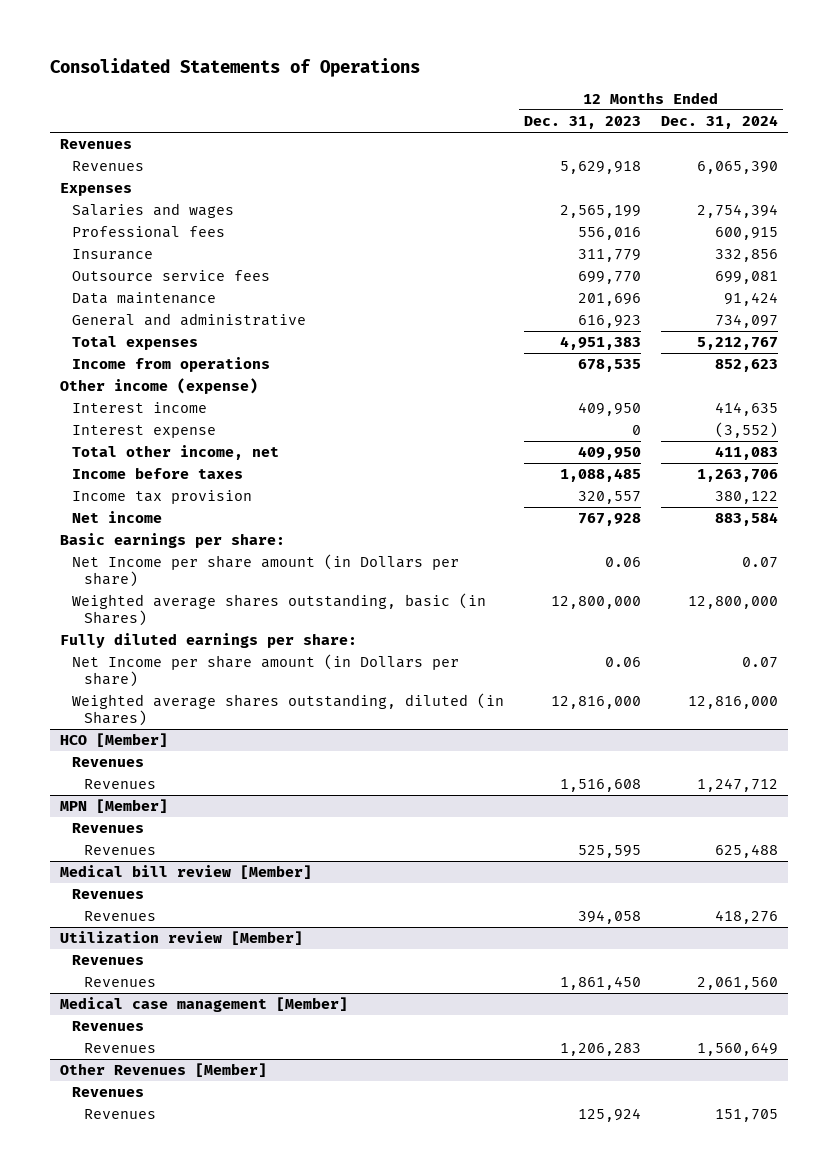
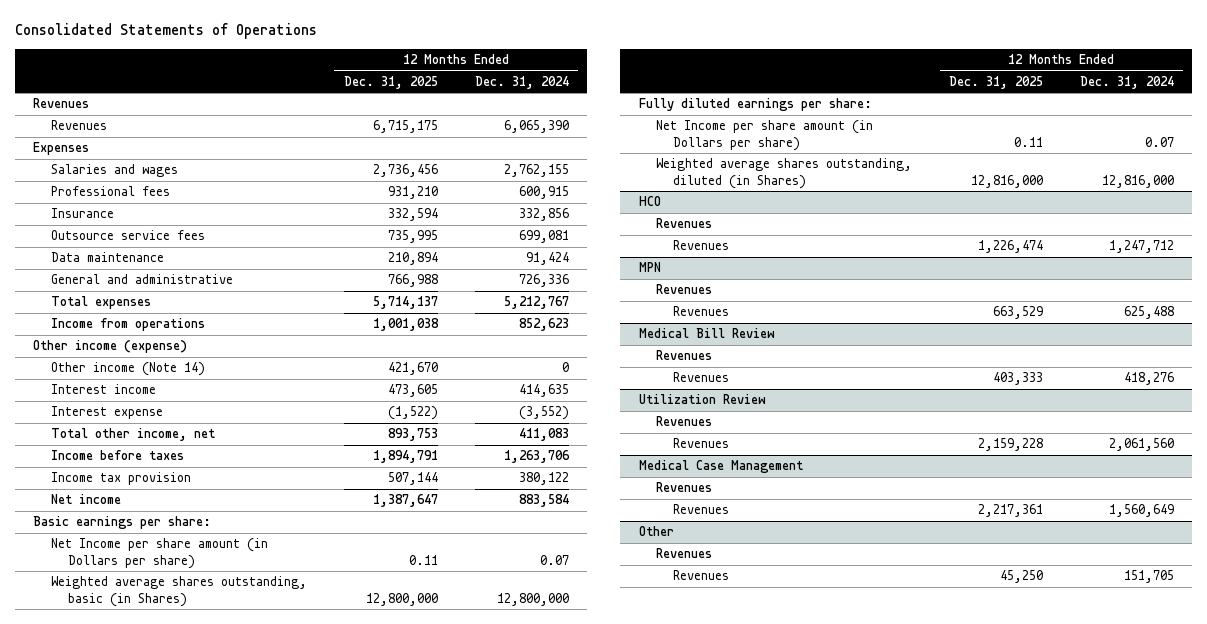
[524,116,642,130] Dec. 31, 2023 -> none
none -> [343,75,438,89] Dec. 31, 2025
[696,204,778,219] 2,754,394 -> [503,164,569,178] 2,762,155
[714,314,778,329] 734,097 -> [518,274,569,288] 726,336
none -> [50,362,205,377] Other income (Note 14)
[60,733,169,748] HCO [Member] -> [638,196,661,207] HCO
[60,799,169,814] MPN [Member] -> [638,262,661,273] MPN
[60,865,313,880] Medical bill review [Member] -> [638,328,775,339] Medical Bill Review
[60,931,304,946] Utilization review [Member] -> [638,394,766,405] Utilization Review
[60,997,349,1013] Medical case management [Member] -> [638,460,803,474] Medical Case Management
[60,1063,268,1078] Other Revenues [Member] -> [638,526,674,537] Other

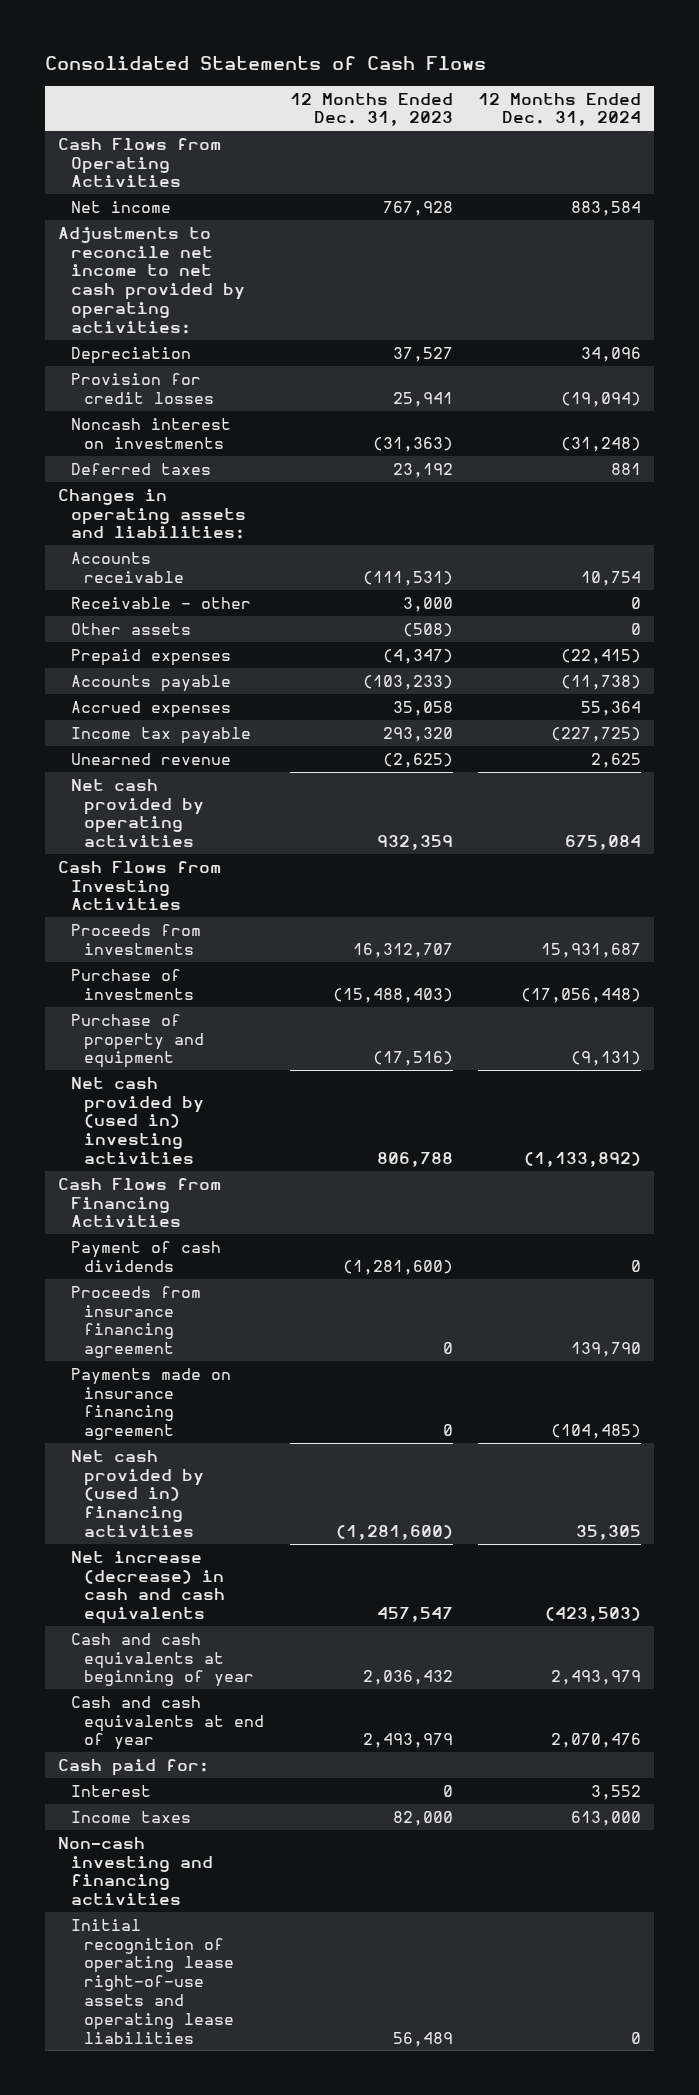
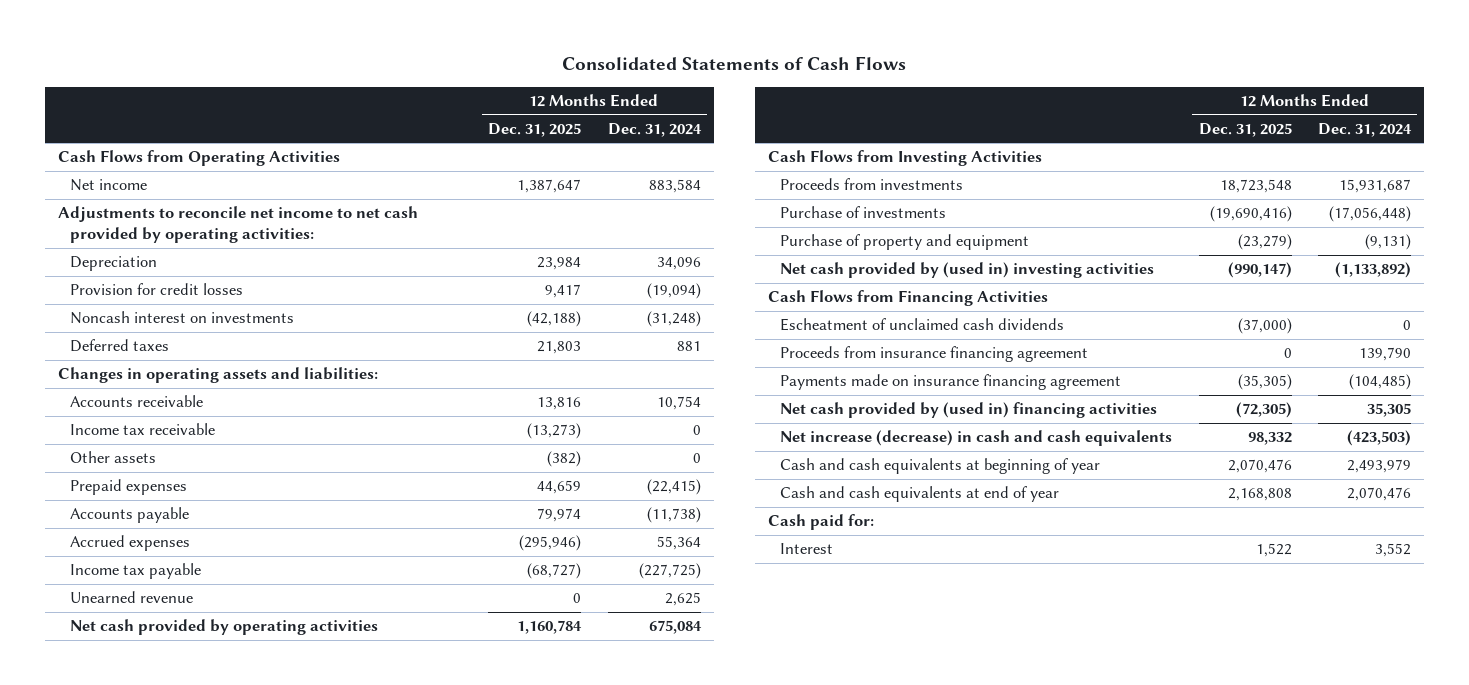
[289,92,453,127] 12 Months Ended Dec. 31, 2023 -> none
none -> [488,122,582,137] Dec. 31, 2025
[70,596,251,609] Receivable - other -> none
none -> [70,423,216,436] Income tax receivable
[70,1240,221,1272] Payment of cash dividends -> [780,318,1065,332] Escheatment of unclaimed cash dividends
[70,1810,191,1823] Income taxes -> none
[58,1836,213,1906] Non-cash investing and financing activities -> none
[70,1918,234,2044] Initial recognition of operating lease right-of-use assets and operating lease liabilities -> none

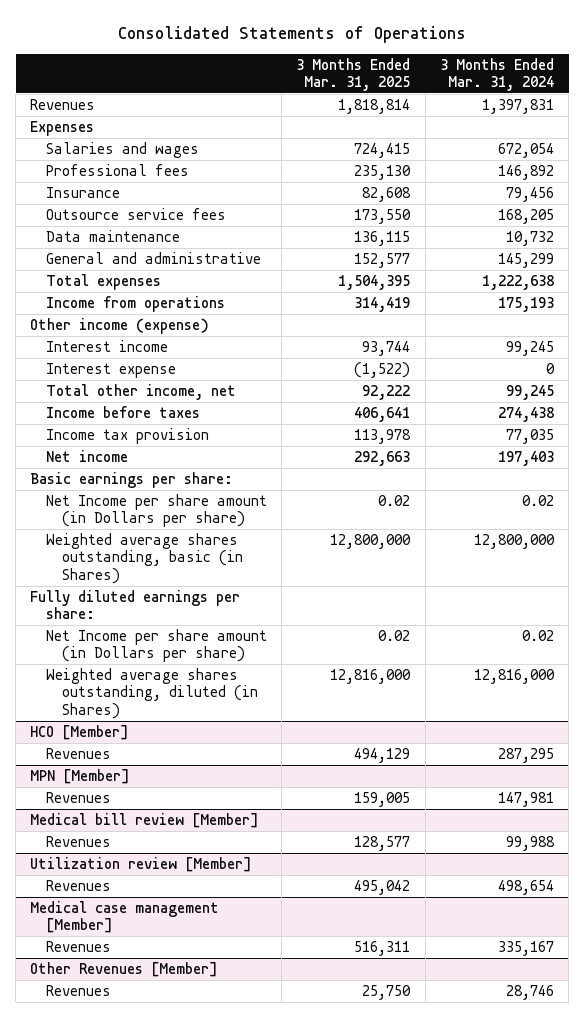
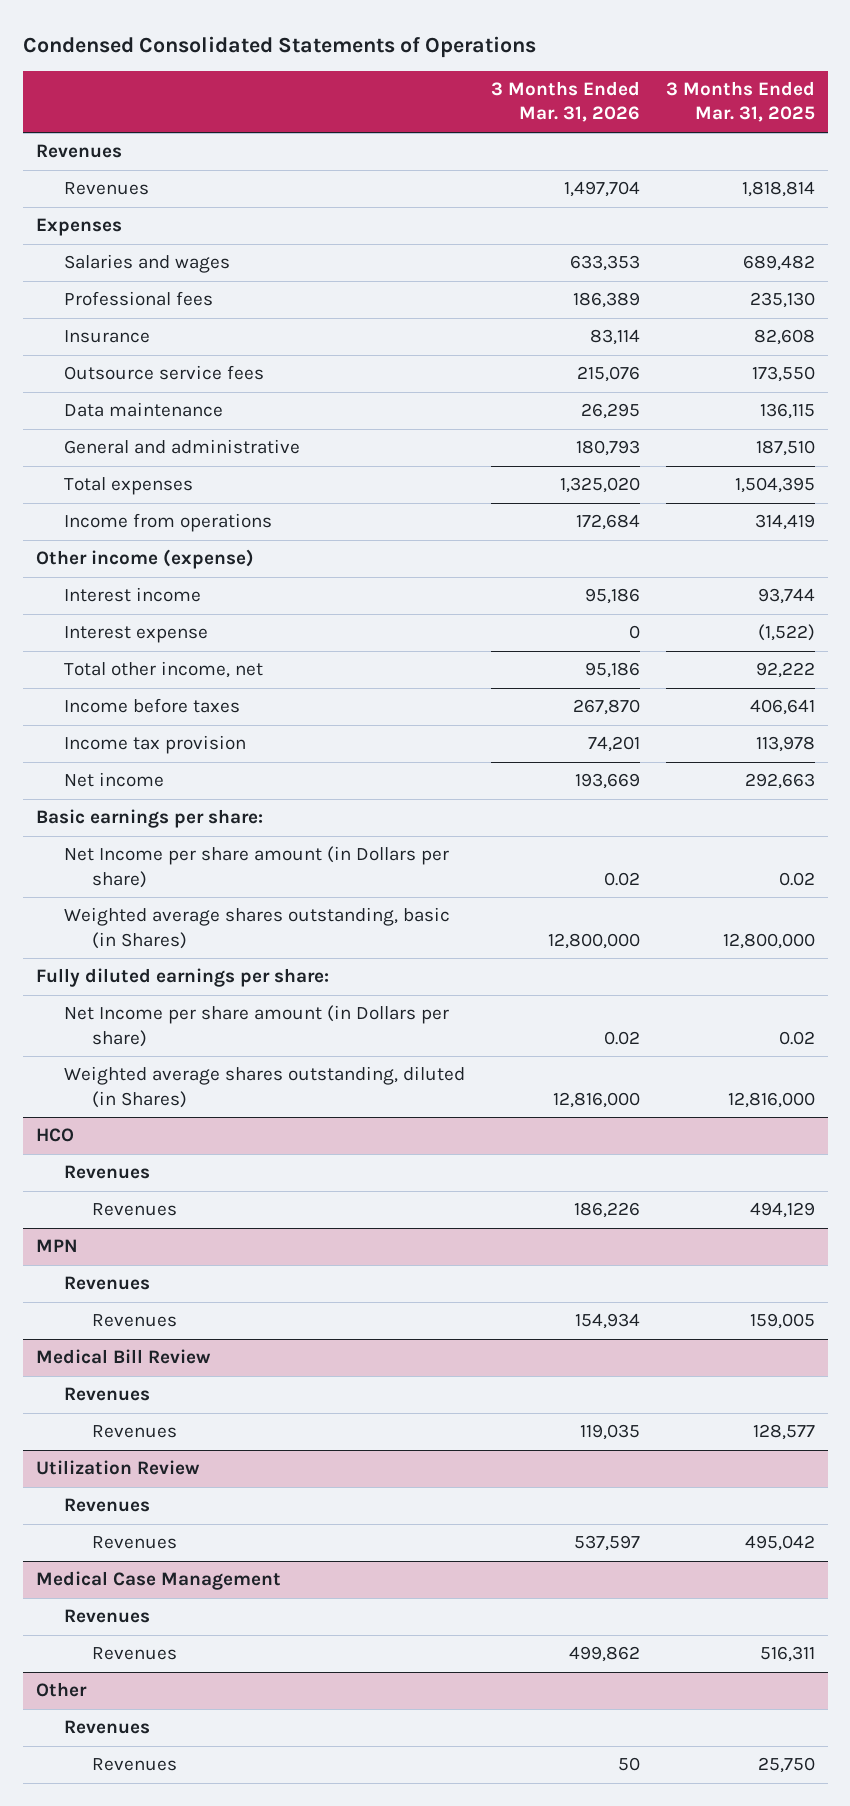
[118,25,467,43] Consolidated Statements of Operations -> [22,35,536,58] Condensed Consolidated Statements of Operations
[439,57,554,92] 3 Months Ended Mar. 31, 2024 -> none
none -> [490,81,640,123] 3 Months Ended Mar. 31, 2026
none -> [35,144,122,159] Revenues
[354,143,411,159] 724,415 -> [742,255,815,272] 689,482
[354,253,411,269] 152,577 -> [755,440,815,457] 187,510
[30,725,130,741] HCO [Member] -> [35,1128,74,1143] HCO
none -> [64,1165,151,1180] Revenues
[30,769,131,785] MPN [Member] -> [35,1239,78,1253] MPN
none -> [64,1276,151,1291] Revenues
[30,813,260,829] Medical bill review [Member] -> [35,1349,211,1365] Medical Bill Review
none -> [64,1387,151,1402] Revenues
[30,857,253,873] Utilization review [Member] -> [35,1460,200,1476] Utilization Review
none -> [64,1498,151,1513] Revenues
[30,901,220,934] Medical case management [Member] -> [35,1571,281,1591] Medical Case Management
none -> [64,1609,151,1624] Revenues
[30,962,219,978] Other Revenues [Member] -> [35,1682,87,1698] Other
none -> [64,1720,151,1735] Revenues

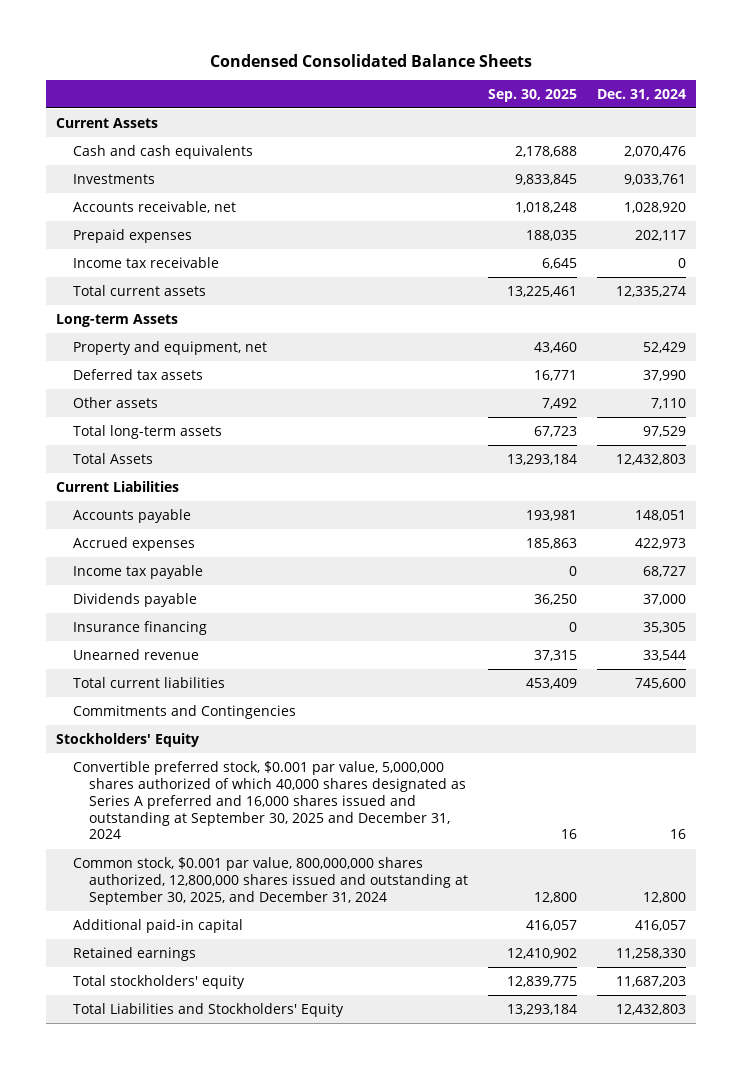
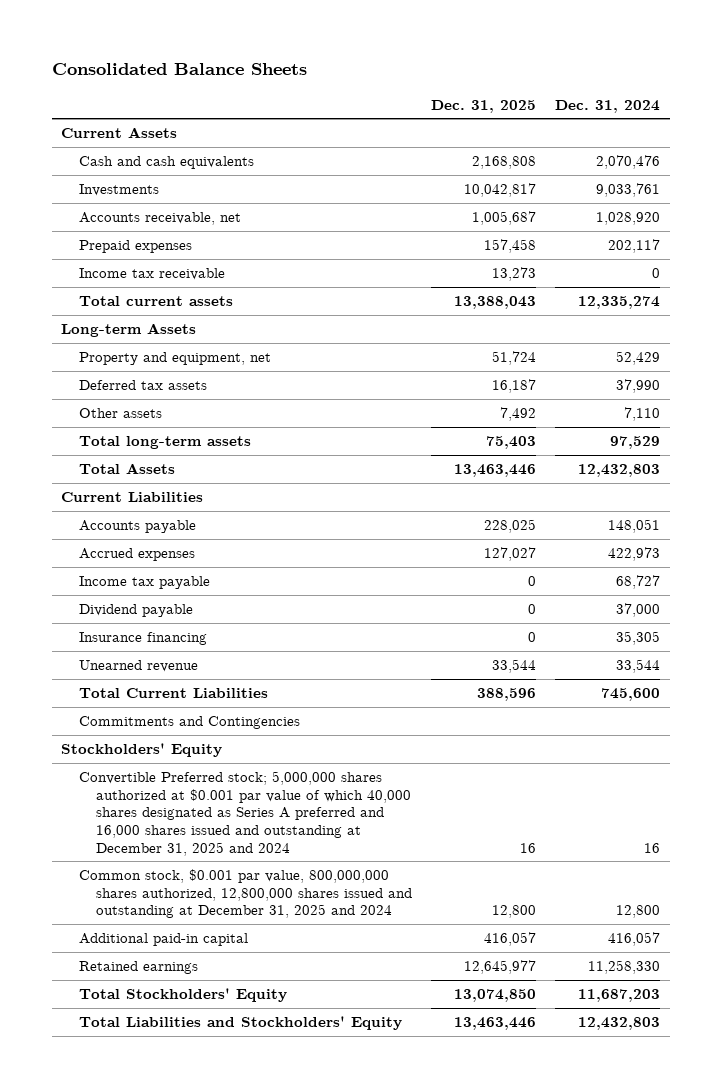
[210,53,533,67] Condensed Consolidated Balance Sheets -> [51,63,307,76] Consolidated Balance Sheets
[488,88,578,102] Sep. 30, 2025 -> none
none -> [431,99,537,113] Dec. 31, 2025
[72,592,197,607] Dividends payable -> [78,604,193,618] Dividend payable
[72,676,225,688] Total current liabilities -> [78,688,268,699] Total Current Liabilities
[72,760,467,840] Convertible preferred stock, $0.001 par value, 5,000,000 shares authorized of which 40,000 shares designated as Series A preferred and 16,000 shares issued and outstanding at September 30, 2025 and December 31, 2024 -> [78,771,411,856] Convertible Preferred stock; 5,000,000 shares authorized at $0.001 par value of which 40,000 shares designated as Series A preferred and 16,000 shares issued and outstanding at December 31, 2025 and 2024
[72,856,469,905] Common stock, $0.001 par value, 800,000,000 shares authorized, 12,800,000 shares issued and outstanding at September 30, 2025, and December 31, 2024 -> [78,869,412,919] Common stock, $0.001 par value, 800,000,000 shares authorized, 12,800,000 shares issued and outstanding at December 31, 2025 and 2024
[72,974,245,989] Total stockholders' equity -> [78,988,287,1003] Total Stockholders' Equity

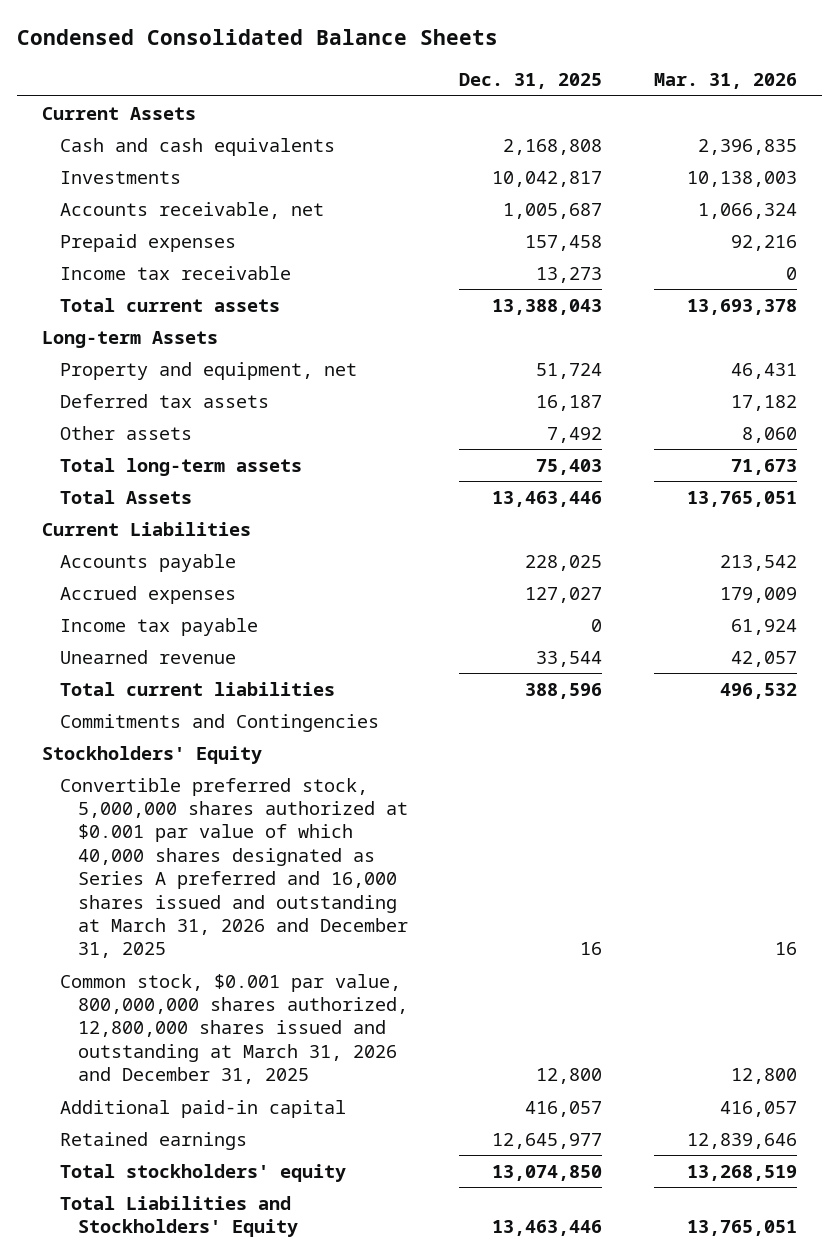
[51,63,307,76] Consolidated Balance Sheets -> [16,29,498,46] Condensed Consolidated Balance Sheets
[555,99,661,113] Dec. 31, 2024 -> none
none -> [653,73,797,90] Mar. 31, 2026
[78,604,193,618] Dividend payable -> none
[78,632,207,646] Insurance financing -> none
[78,688,268,699] Total Current Liabilities -> [60,681,336,696] Total current liabilities
[78,771,411,856] Convertible Preferred stock; 5,000,000 shares authorized at $0.001 par value of which 40,000 shares designated as Series A preferred and 16,000 shares issued and outstanding at December 31, 2025 and 2024 -> [60,777,408,959] Convertible preferred stock, 5,000,000 shares authorized at $0.001 par value of which 40,000 shares designated as Series A preferred and 16,000 shares issued and outstanding at March 31, 2026 and December 31, 2025
[78,869,412,919] Common stock, $0.001 par value, 800,000,000 shares authorized, 12,800,000 shares issued and outstanding at December 31, 2025 and 2024 -> [60,973,408,1085] Common stock, $0.001 par value, 800,000,000 shares authorized, 12,800,000 shares issued and outstanding at March 31, 2026 and December 31, 2025
[78,988,287,1003] Total Stockholders' Equity -> [60,1163,347,1182] Total stockholders' equity

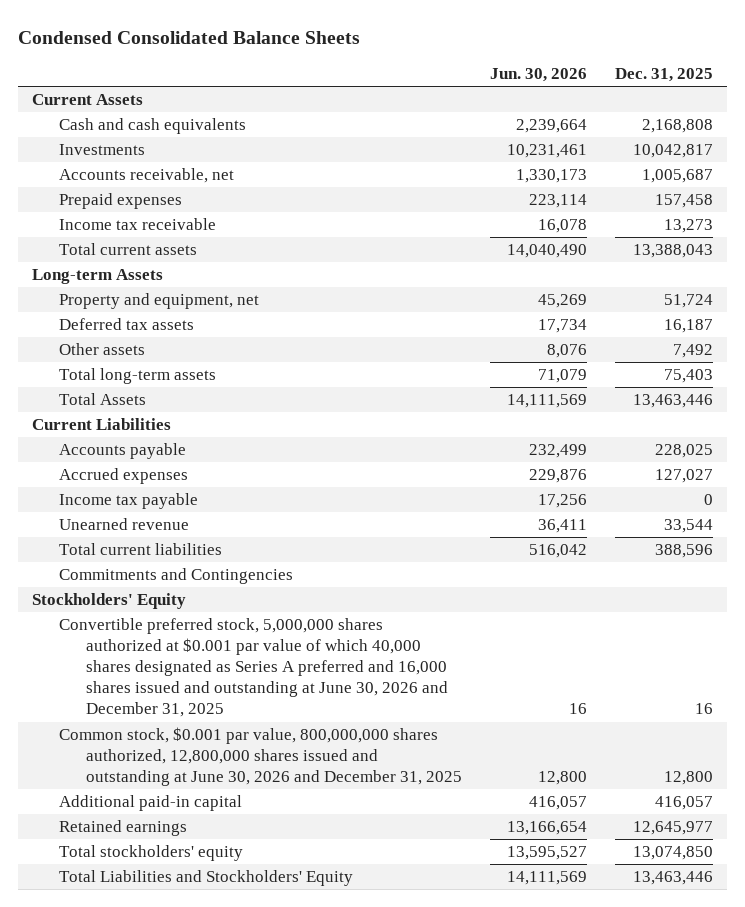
[653,73,797,90] Mar. 31, 2026 -> none
none -> [489,68,587,83] Jun. 30, 2026
[60,777,408,959] Convertible preferred stock, 5,000,000 shares authorized at $0.001 par value of which 40,000 shares designated as Series A preferred and 16,000 shares issued and outstanding at March 31, 2026 and December 31, 2025 -> [58,618,448,718] Convertible preferred stock, 5,000,000 shares authorized at $0.001 par value of which 40,000 shares designated as Series A preferred and 16,000 shares issued and outstanding at June 30, 2026 and December 31, 2025
[60,973,408,1085] Common stock, $0.001 par value, 800,000,000 shares authorized, 12,800,000 shares issued and outstanding at March 31, 2026 and December 31, 2025 -> [58,727,462,787] Common stock, $0.001 par value, 800,000,000 shares authorized, 12,800,000 shares issued and outstanding at June 30, 2026 and December 31, 2025

